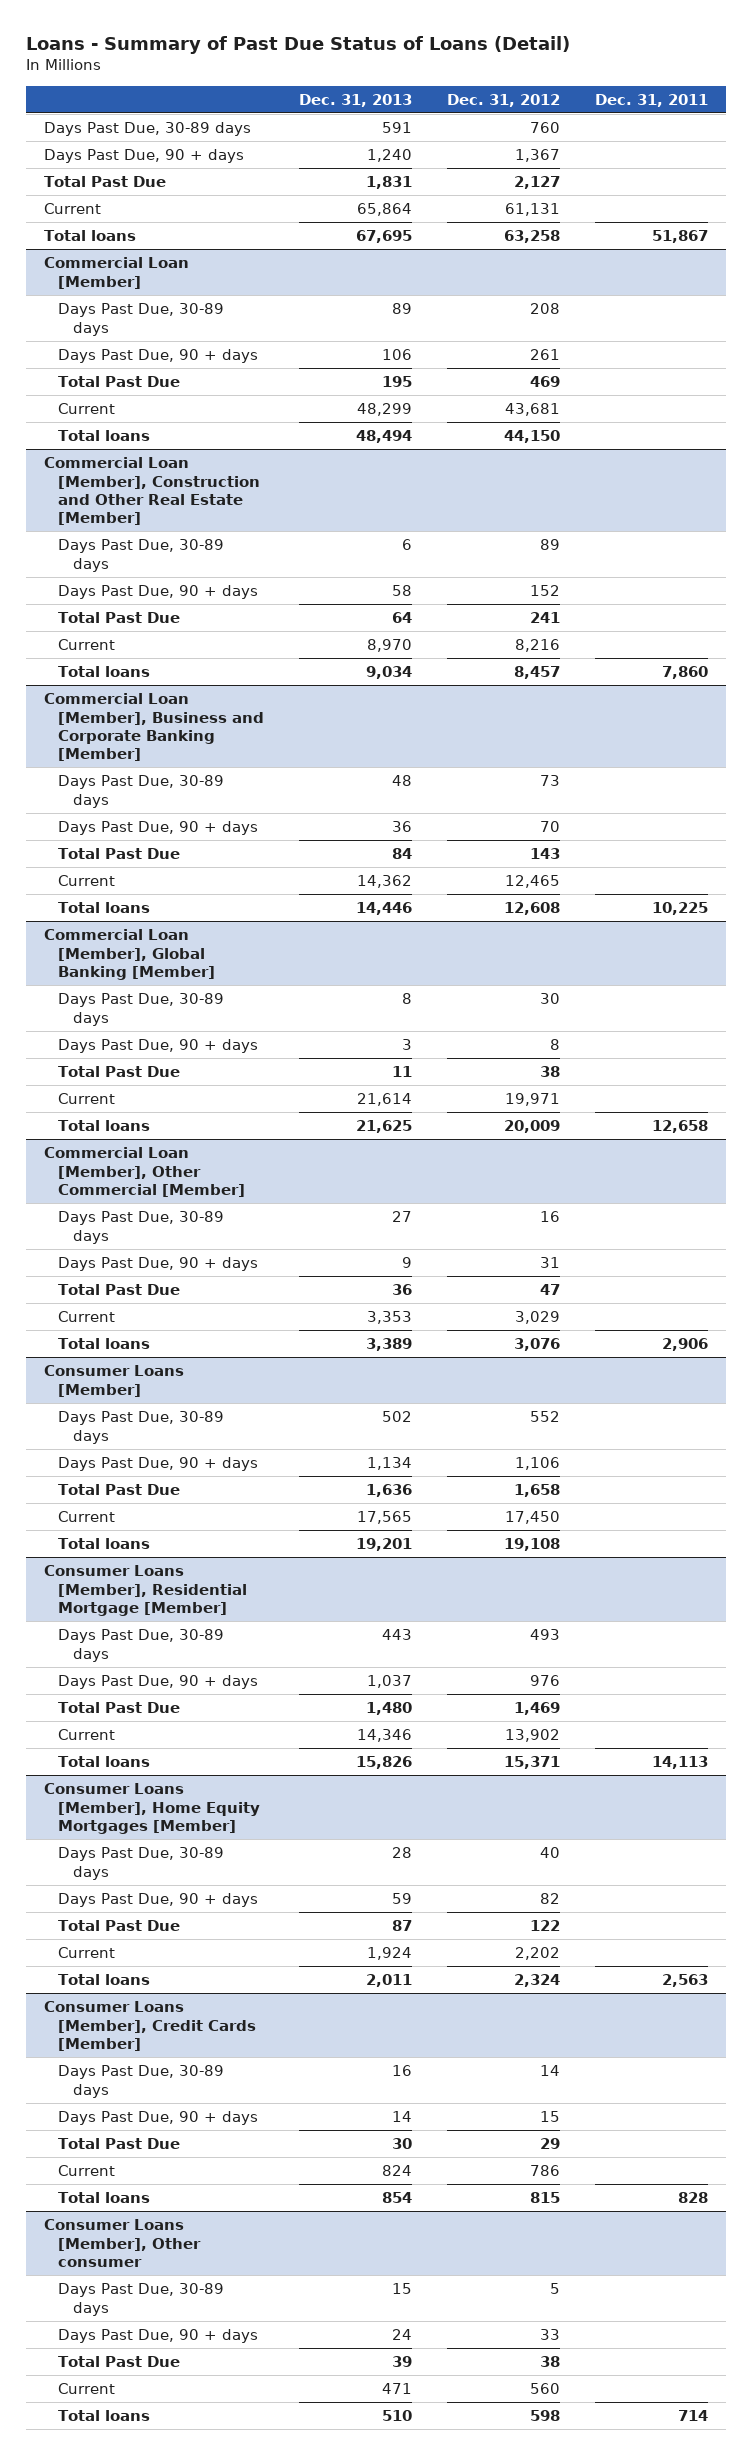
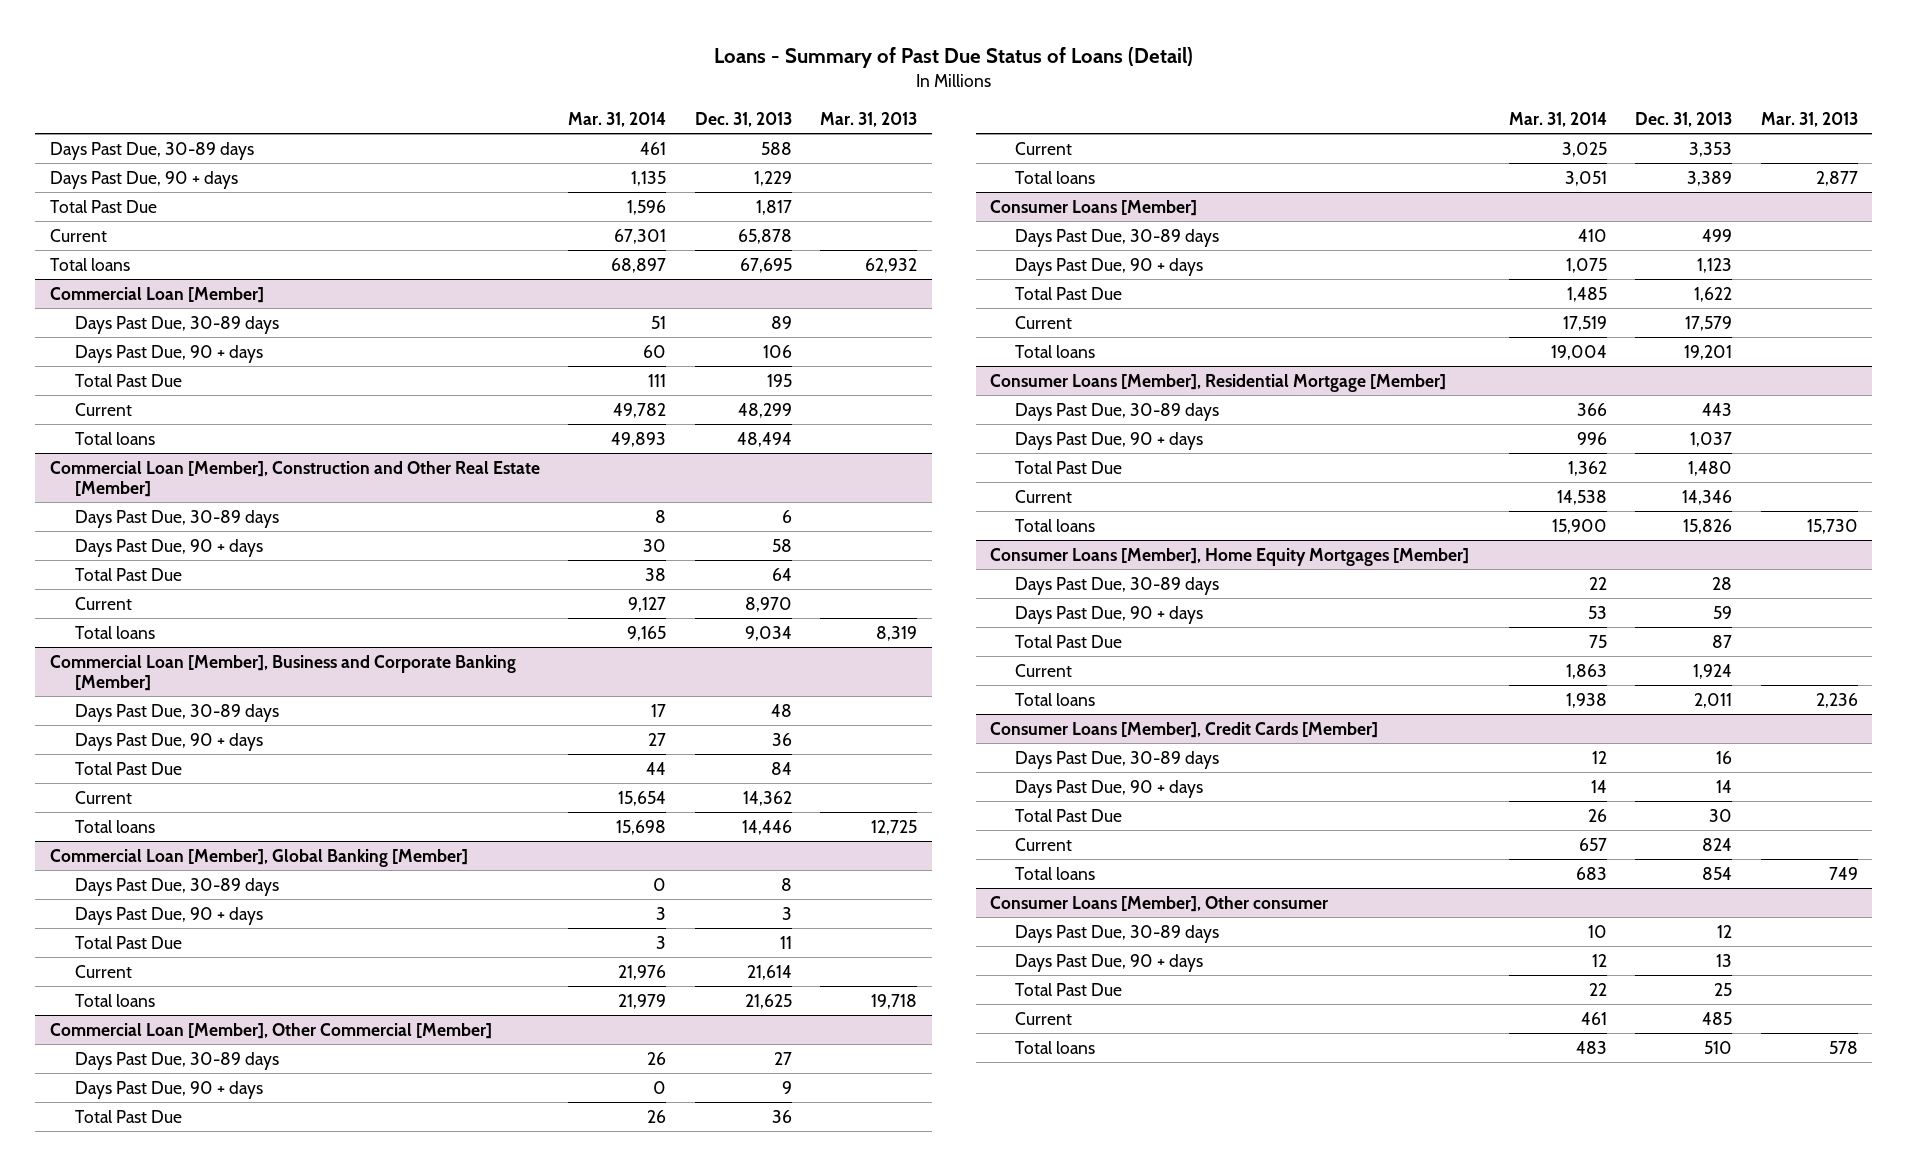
[447,93,561,107] Dec. 31, 2012 -> none
[595,93,709,107] Dec. 31, 2011 -> none
none -> [568,111,667,127] Mar. 31, 2014
none -> [820,111,918,127] Mar. 31, 2013
[382,122,413,134] 591 -> [760,141,792,155] 588
[367,149,413,163] 1,240 -> [753,170,792,186] 1,229
[366,176,413,190] 1,831 -> [755,199,792,215] 1,817
[357,203,413,217] 65,864 -> [737,228,792,244] 65,878
[382,1411,413,1423] 502 -> [1702,228,1733,242] 499
[367,1457,413,1471] 1,134 -> [1697,257,1733,273] 1,123
[366,1484,413,1498] 1,636 -> [1694,286,1733,302] 1,622
[357,1511,413,1525] 17,565 -> [1685,315,1733,331] 17,579
[392,2283,413,2295] 15 -> [1717,924,1733,938] 12
[392,2329,413,2341] 24 -> [1716,953,1733,967] 13
[392,2356,413,2368] 39 -> [1714,982,1733,996] 25
[382,2383,413,2395] 471 -> [1702,1011,1733,1025] 485

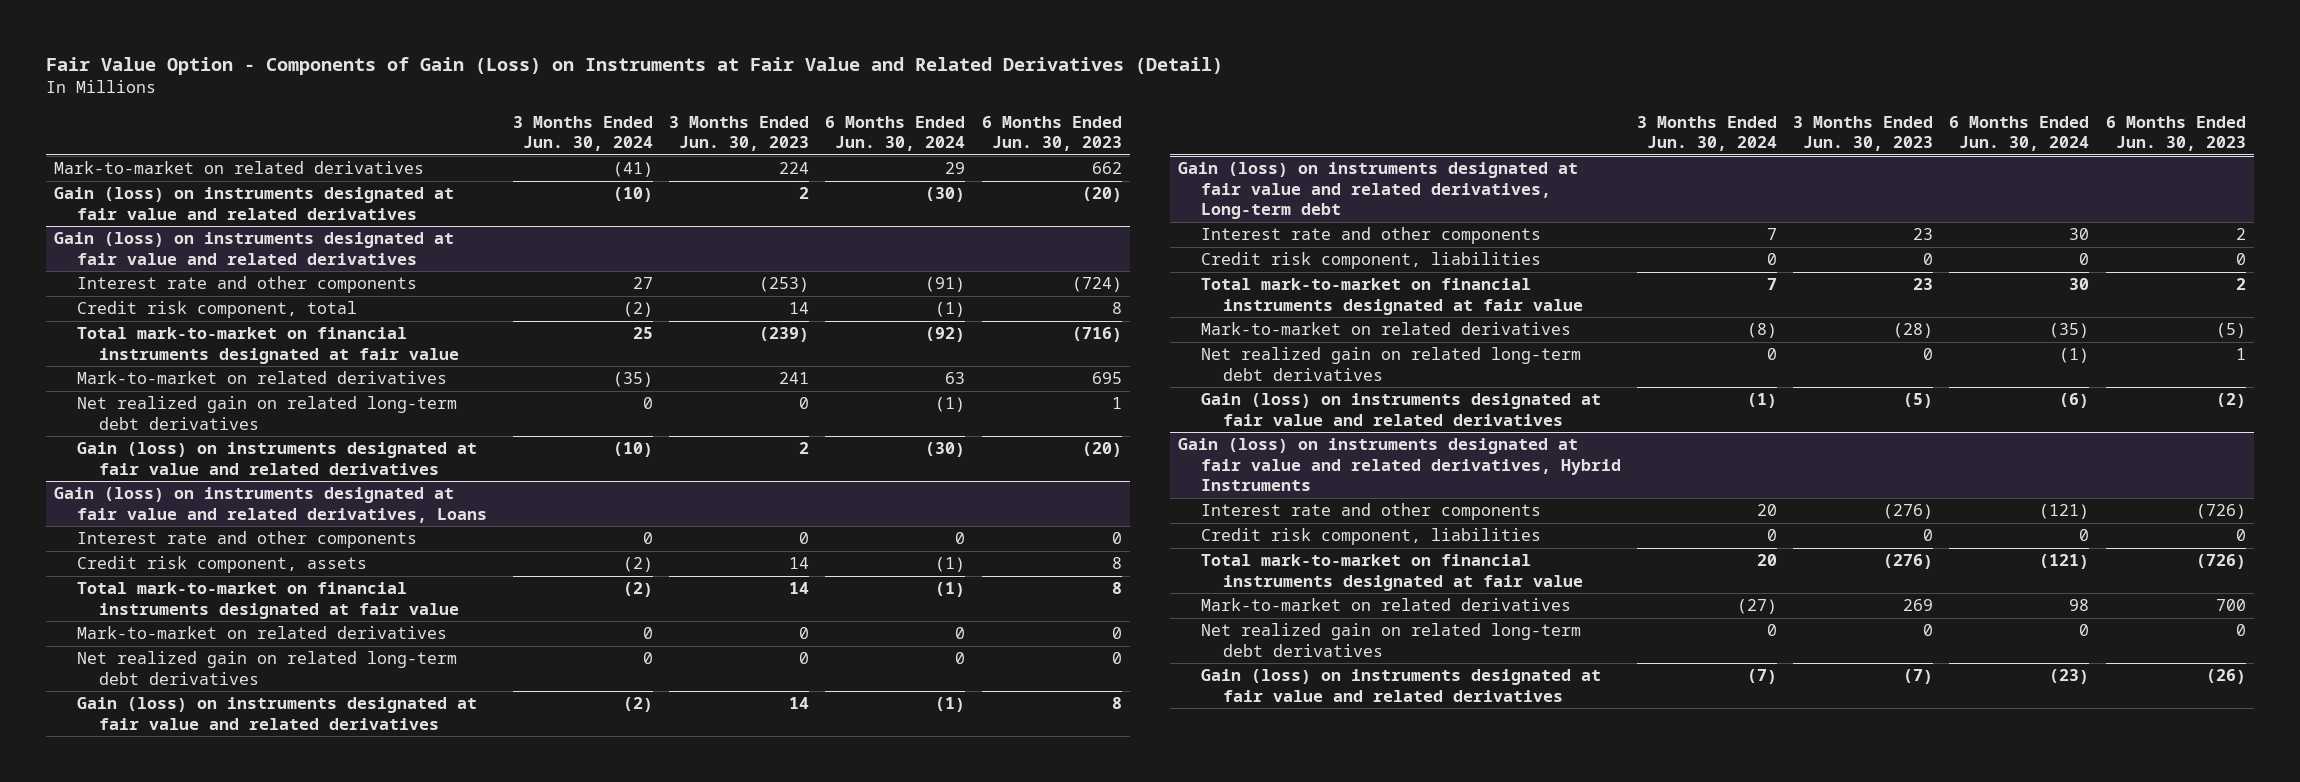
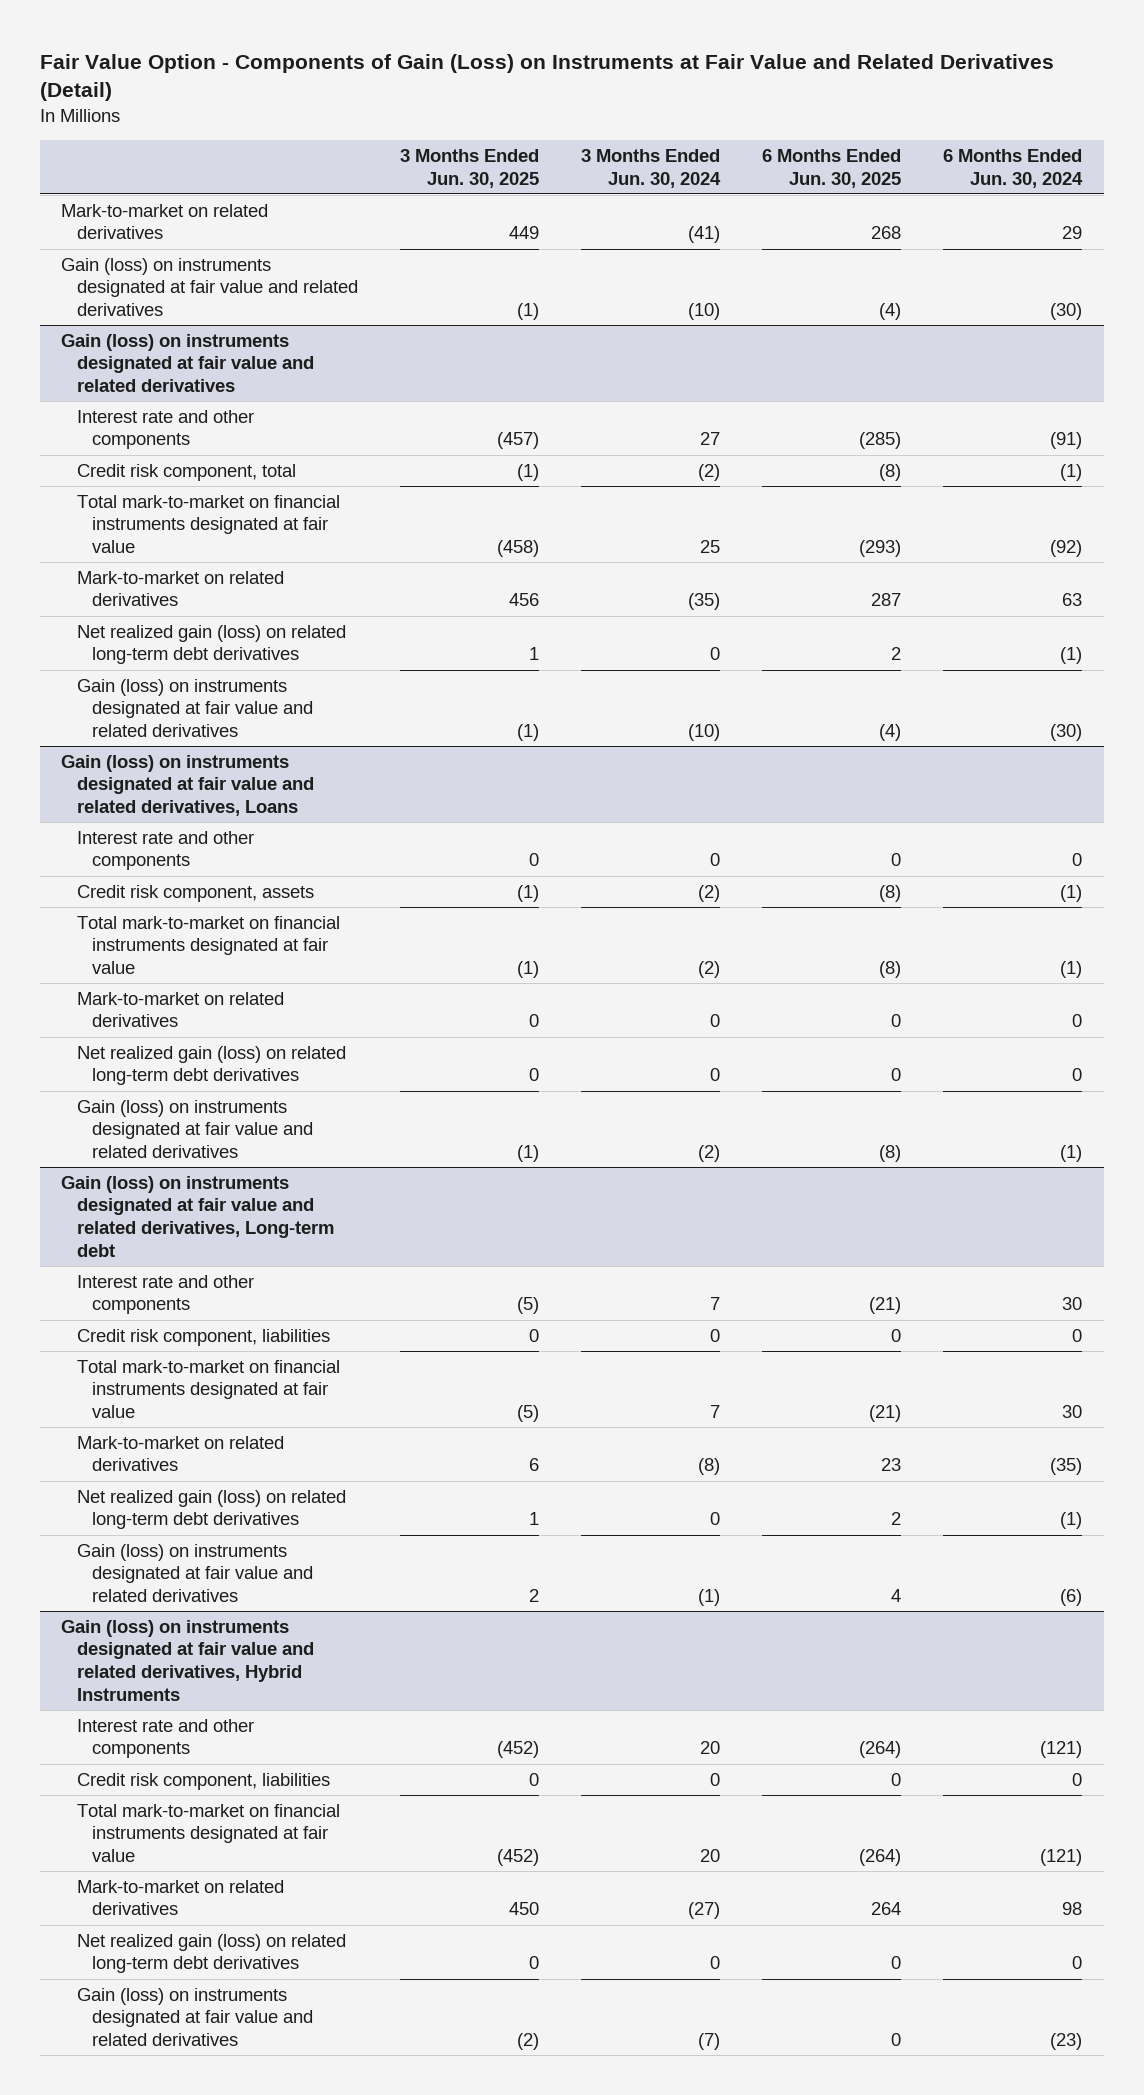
[669,115,810,152] 3 Months Ended Jun. 30, 2023 -> none
[981,115,1122,152] 6 Months Ended Jun. 30, 2023 -> none
none -> [399,149,539,188] 3 Months Ended Jun. 30, 2025
none -> [762,149,902,188] 6 Months Ended Jun. 30, 2025
[76,396,457,430] Net realized gain on related long-term debt derivatives -> [76,624,346,665] Net realized gain (loss) on related long-term debt derivatives
[76,651,457,685] Net realized gain on related long-term debt derivatives -> [76,1045,346,1086] Net realized gain (loss) on related long-term debt derivatives
[1200,347,1581,381] Net realized gain on related long-term debt derivatives -> [76,1489,346,1530] Net realized gain (loss) on related long-term debt derivatives
[1200,623,1581,657] Net realized gain on related long-term debt derivatives -> [76,1933,346,1974] Net realized gain (loss) on related long-term debt derivatives

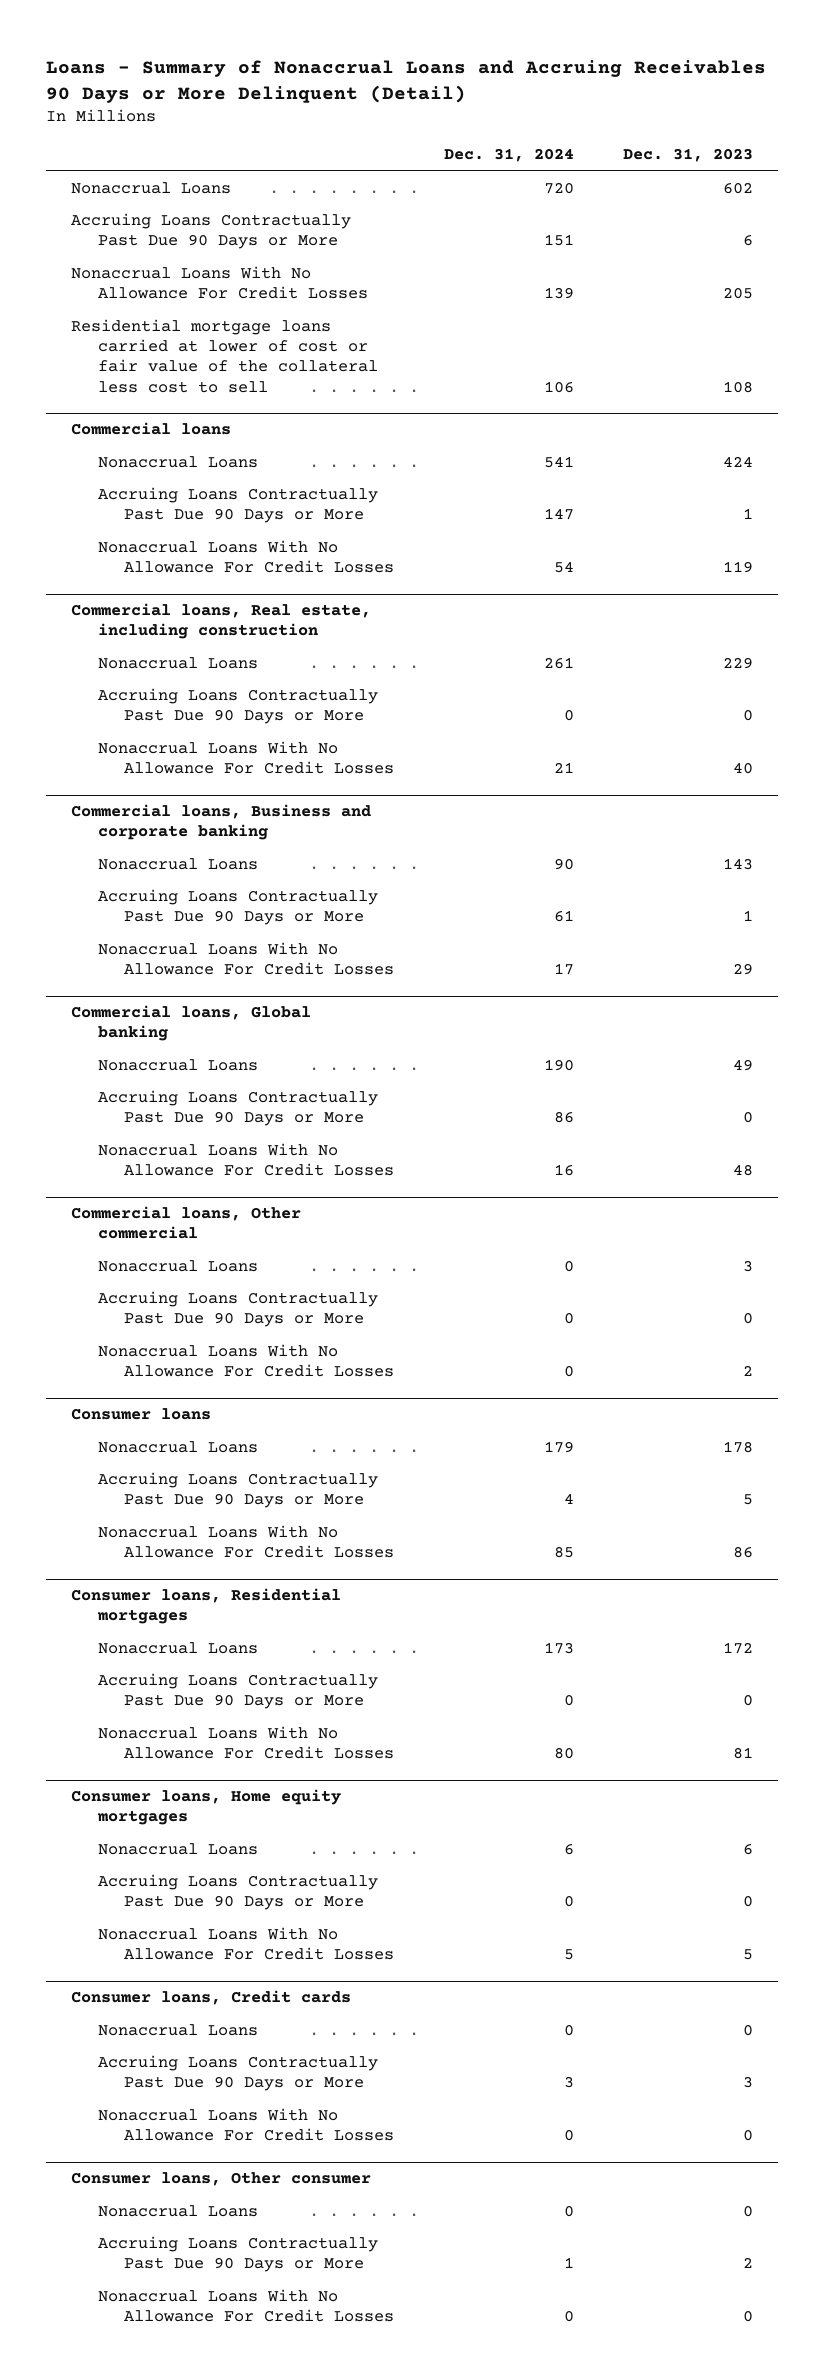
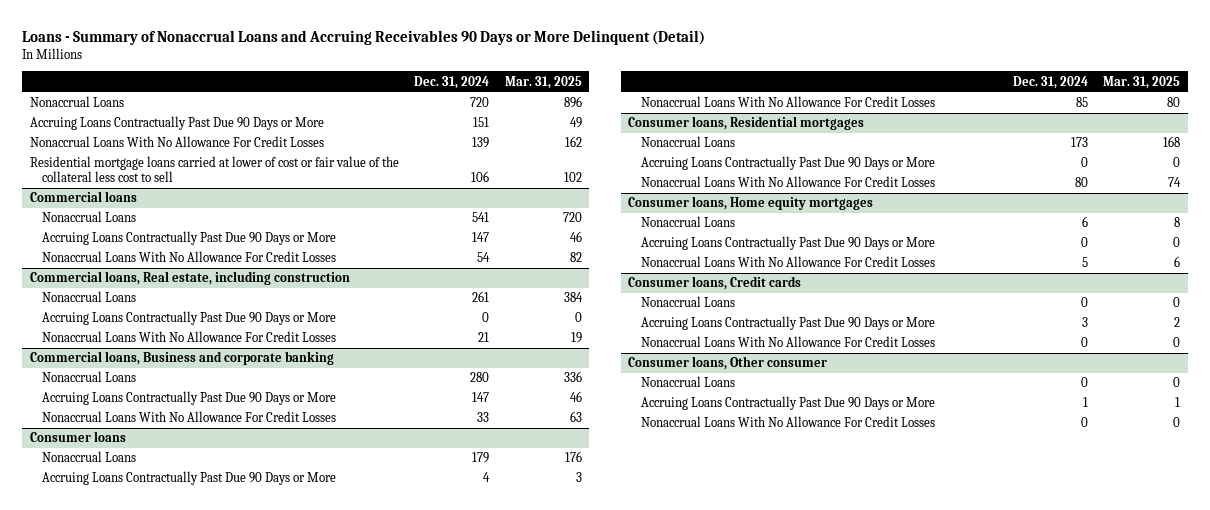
[622,148,753,163] Dec. 31, 2023 -> none
none -> [504,75,582,89] Mar. 31, 2025
[71,1005,312,1042] Commercial loans, Global banking -> none
[97,1059,258,1072] Nonaccrual Loans -> none
[97,1090,378,1127] Accruing Loans Contractually Past Due 90 Days or More -> none
[97,1143,395,1177] Nonaccrual Loans With No Allowance For Credit Losses -> none
[71,1206,302,1240] Commercial loans, Other commercial -> none
[97,1260,258,1273] Nonaccrual Loans -> none
[97,1291,378,1328] Accruing Loans Contractually Past Due 90 Days or More -> none
[97,1344,395,1378] Nonaccrual Loans With No Allowance For Credit Losses -> none
[553,858,574,871] 90 -> [470,372,490,383] 280
[553,910,574,923] 61 -> [472,392,490,403] 147
[553,963,574,976] 17 -> [477,412,490,423] 33

